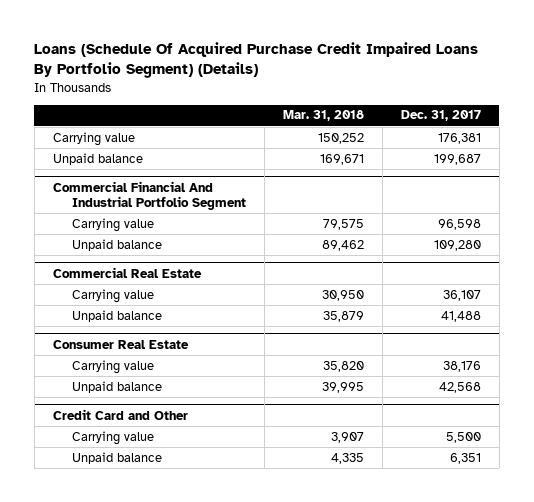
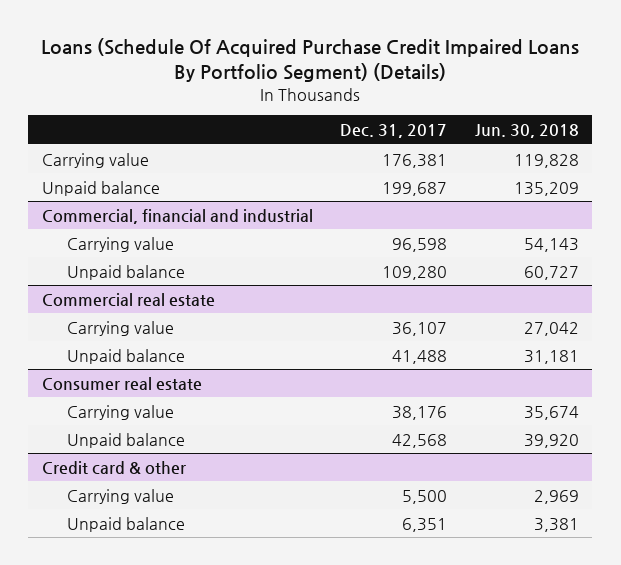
[282,110,364,122] Mar. 31, 2018 -> none
none -> [474,124,579,139] Jun. 30, 2018
[52,180,246,210] Commercial Financial And Industrial Portfolio Segment -> [42,208,314,224] Commercial, financial and industrial
[52,266,202,278] Commercial Real Estate -> [42,292,216,307] Commercial real estate
[52,339,189,349] Consumer Real Estate -> [42,376,203,390] Consumer real estate
[52,408,188,420] Credit Card and Other -> [42,460,187,475] Credit card & other

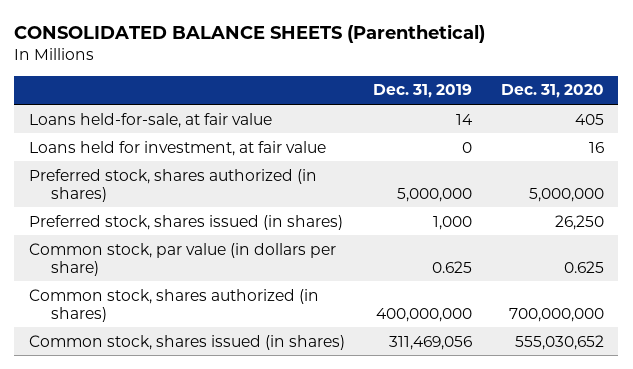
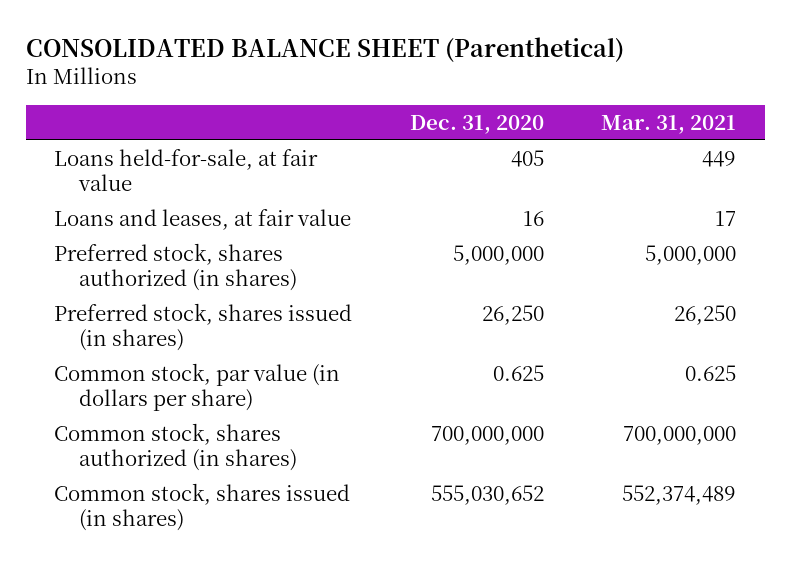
[14,23,486,43] CONSOLIDATED BALANCE SHEETS (Parenthetical) -> [25,37,624,63] CONSOLIDATED BALANCE SHEET (Parenthetical)
[373,84,473,99] Dec. 31, 2019 -> none
none -> [601,114,737,134] Mar. 31, 2021
[28,140,326,156] Loans held for investment, at fair value -> [54,209,352,231] Loans and leases, at fair value

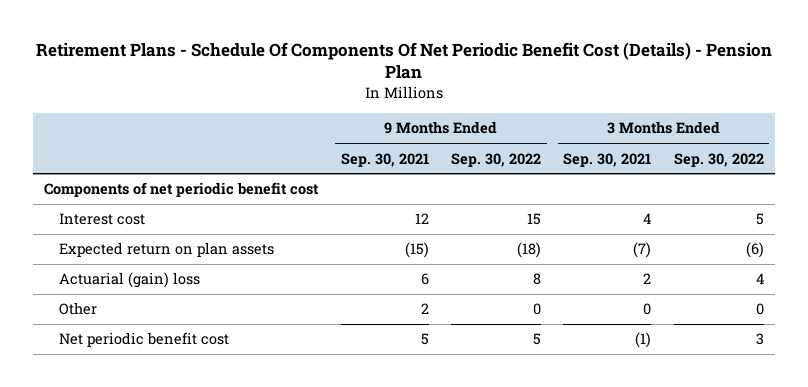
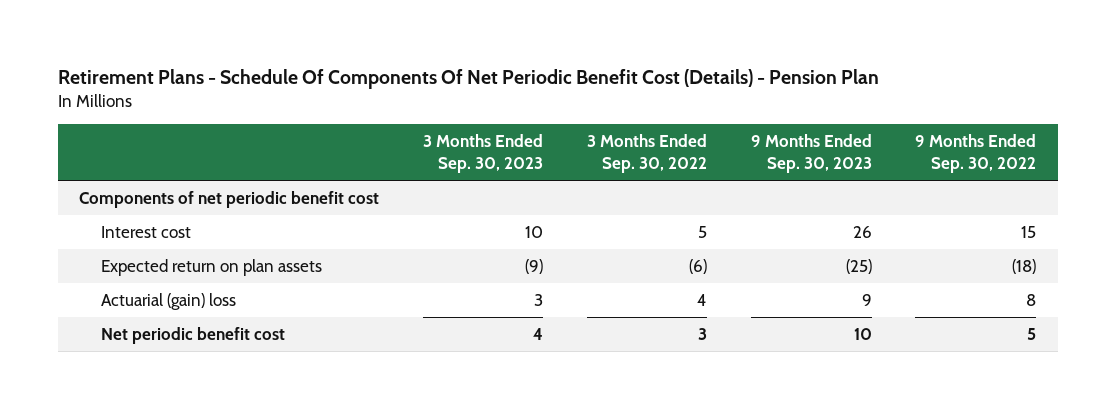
[340,152,429,167] Sep. 30, 2021 -> none
[563,152,652,167] Sep. 30, 2021 -> none
none -> [423,134,544,174] 3 Months Ended Sep. 30, 2023
none -> [750,134,872,174] 9 Months Ended Sep. 30, 2023
[58,302,97,316] Other -> none

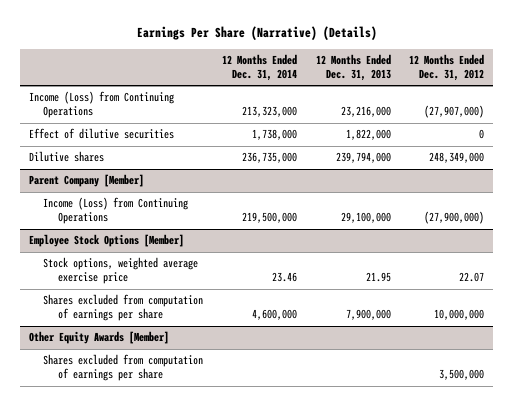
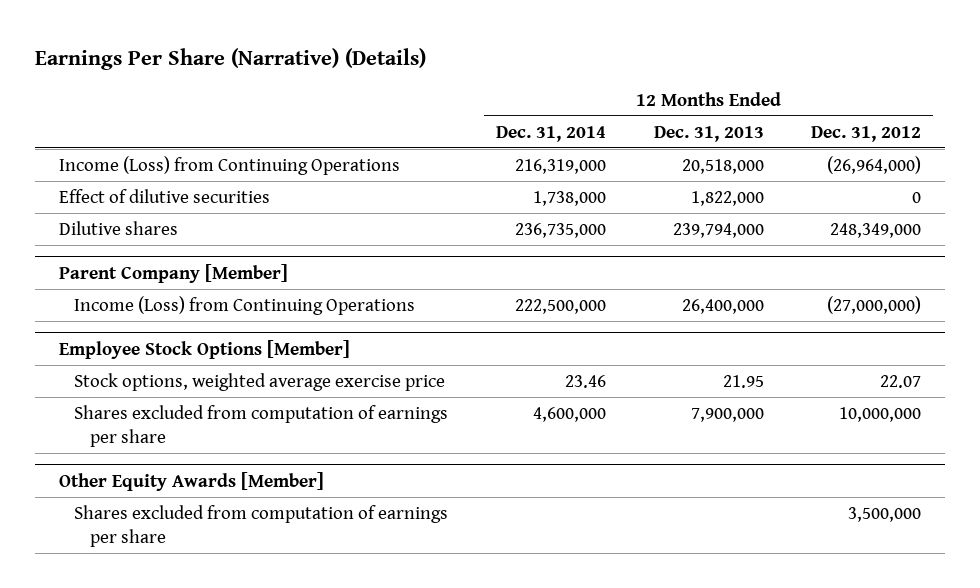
[241,106,297,118] 213,323,000 -> [514,158,606,174] 216,319,000
[340,106,391,118] 23,216,000 -> [681,158,764,174] 20,518,000
[424,105,485,119] (27,907,000) -> [827,155,922,174] (26,964,000)
[241,212,297,224] 219,500,000 -> [514,298,606,314] 222,500,000
[340,212,391,224] 29,100,000 -> [681,298,764,314] 26,400,000
[424,211,485,225] (27,900,000) -> [827,295,922,314] (27,000,000)

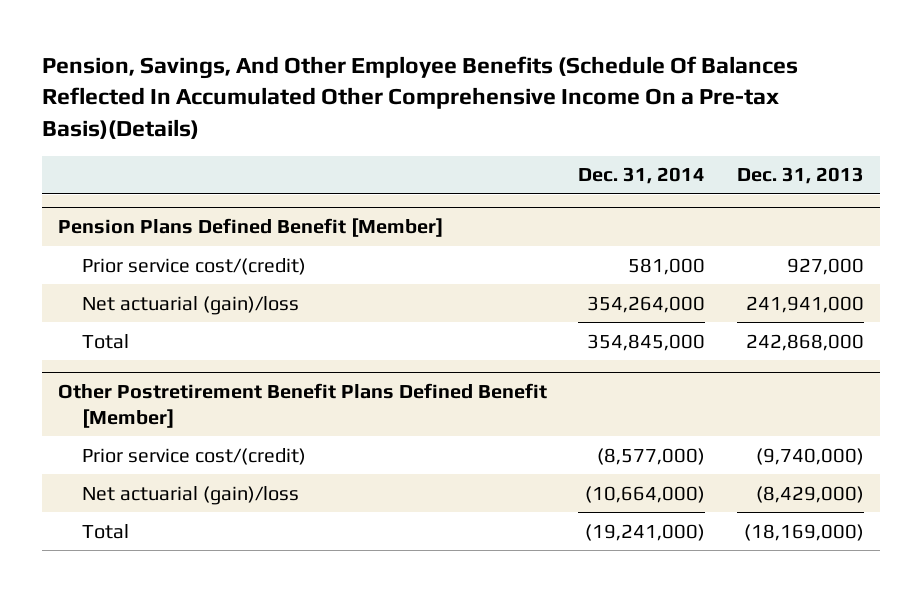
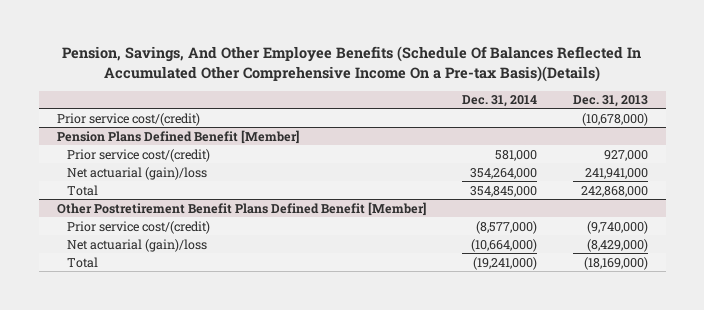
none -> [56,112,200,126] Prior service cost/(credit)

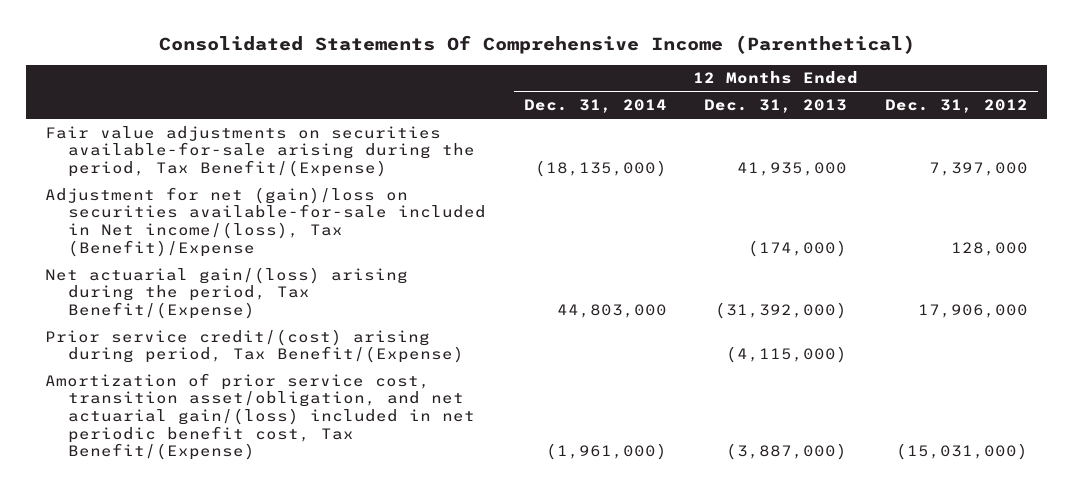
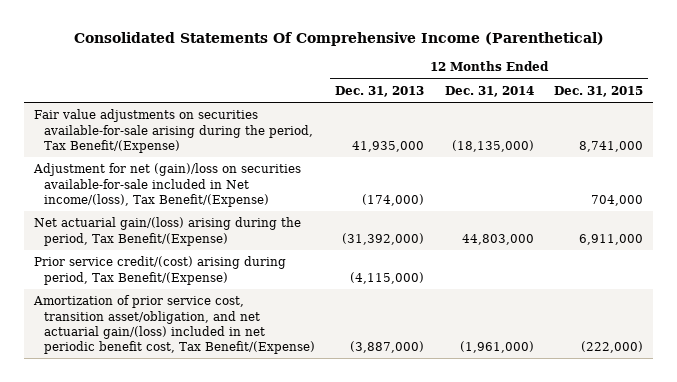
[885,99,1029,114] Dec. 31, 2012 -> none
none -> [554,85,644,97] Dec. 31, 2015
[44,186,486,257] Adjustment for net (gain)/loss on securities available-for-sale included in Net income/(loss), Tax (Benefit)/Expense -> [33,163,302,207] Adjustment for net (gain)/loss on securities available-for-sale included in Net income/(loss), Tax Benefit/(Expense)

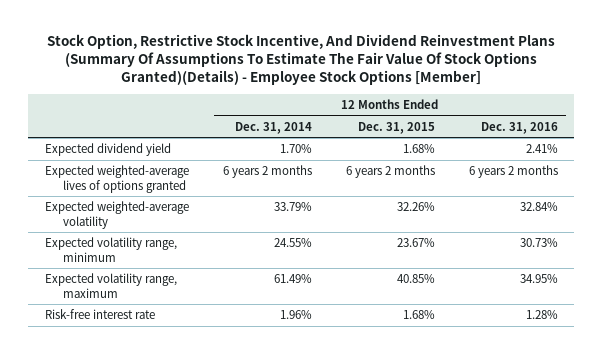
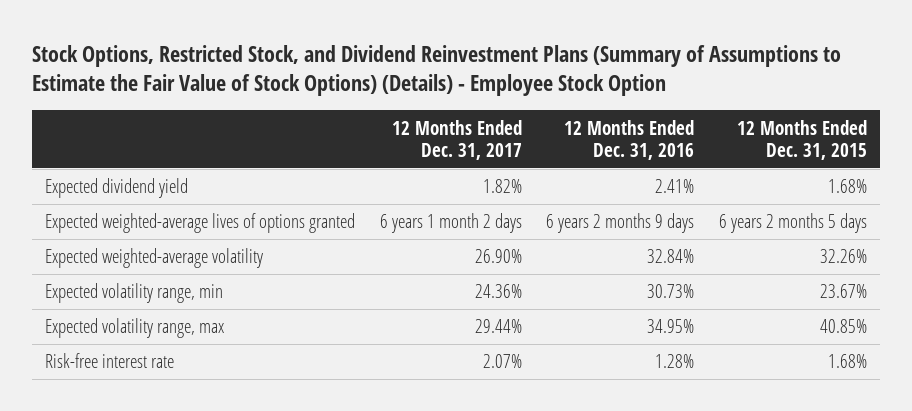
[47,34,556,86] Stock Option, Restrictive Stock Incentive, And Dividend Reinvestment Plans (Summary Of Assumptions To Estimate The Fair Value Of Stock Options Granted)(Details) - Employee Stock Options [Member] -> [32,44,842,97] Stock Options, Restricted Stock, and Dividend Reinvestment Plans (Summary of Assumptions to Estimate the Fair Value of Stock Options) (Details) - Employee Stock Option
[234,121,312,134] Dec. 31, 2014 -> none
none -> [391,119,522,161] 12 Months Ended Dec. 31, 2017
[345,165,435,179] 6 years 2 months -> [719,213,868,234] 6 years 2 months 5 days
[468,165,558,179] 6 years 2 months -> [546,213,695,234] 6 years 2 months 9 days
[44,237,177,262] Expected volatility range, minimum -> [44,283,223,304] Expected volatility range, min
[44,273,177,298] Expected volatility range, maximum -> [44,318,224,339] Expected volatility range, max

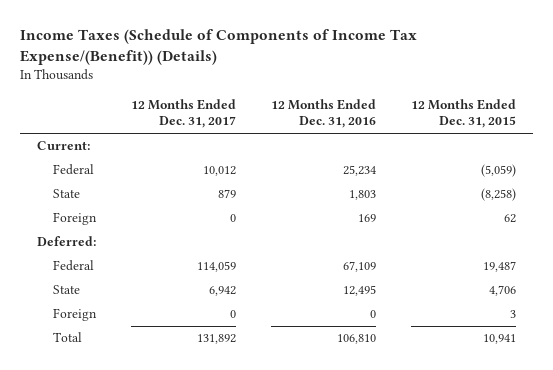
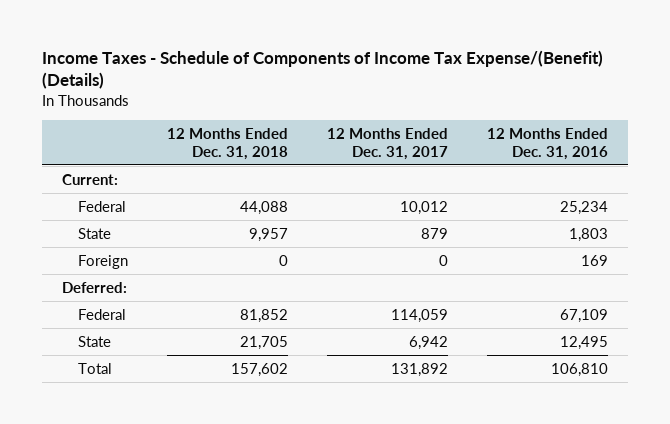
[19,29,417,66] Income Taxes (Schedule of Components of Income Tax Expense/(Benefit)) (Details) -> [42,50,604,90] Income Taxes - Schedule of Components of Income Tax Expense/(Benefit) (Details)
[410,99,516,129] 12 Months Ended Dec. 31, 2015 -> none
none -> [167,127,289,160] 12 Months Ended Dec. 31, 2018
[52,308,97,322] Foreign -> none

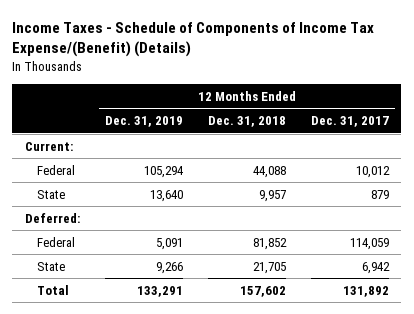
[487,127,609,160] 12 Months Ended Dec. 31, 2016 -> none
none -> [104,116,183,128] Dec. 31, 2019
[78,254,129,269] Foreign -> none

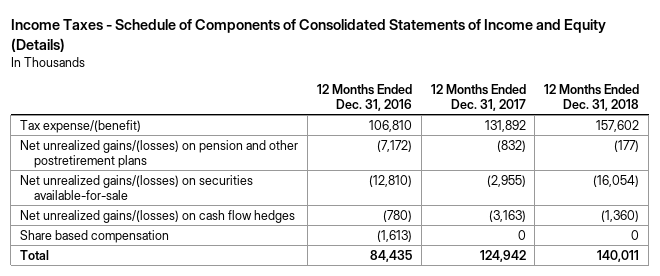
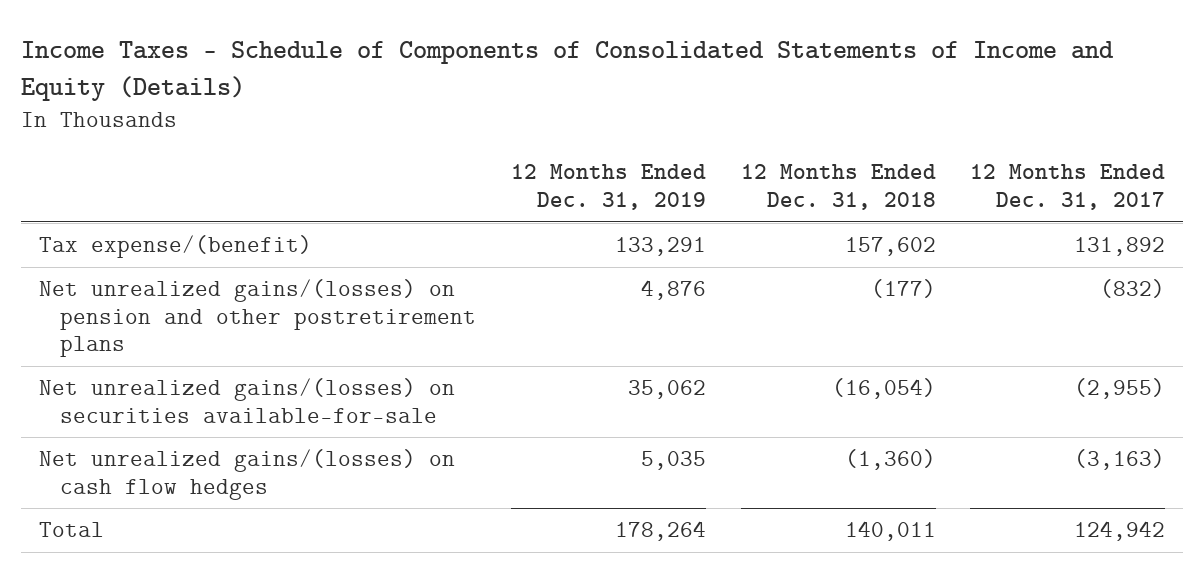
[316,84,412,111] 12 Months Ended Dec. 31, 2016 -> none
none -> [510,164,706,210] 12 Months Ended Dec. 31, 2019
[20,229,170,243] Share based compensation -> none

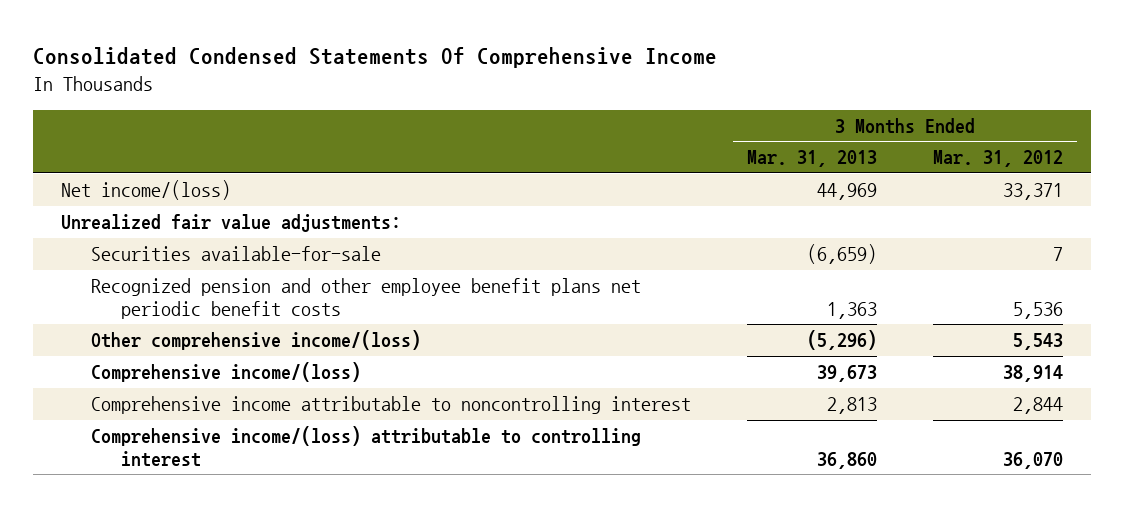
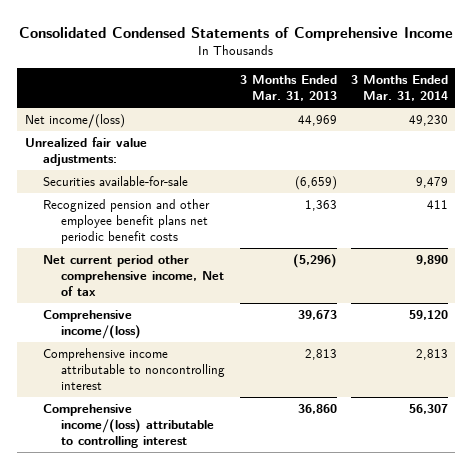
[32,47,717,69] Consolidated Condensed Statements Of Comprehensive Income -> [19,26,454,41] Consolidated Condensed Statements of Comprehensive Income
[932,150,1063,168] Mar. 31, 2012 -> none
none -> [351,75,449,102] 3 Months Ended Mar. 31, 2014
[90,330,421,351] Other comprehensive income/(loss) -> [42,255,225,296] Net current period other comprehensive income, Net of tax

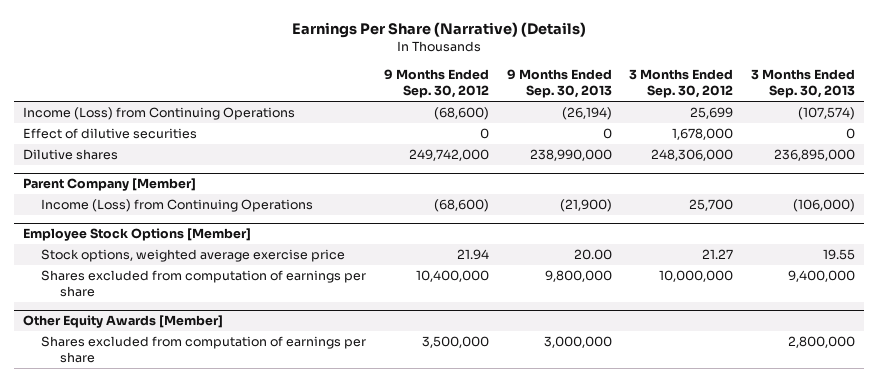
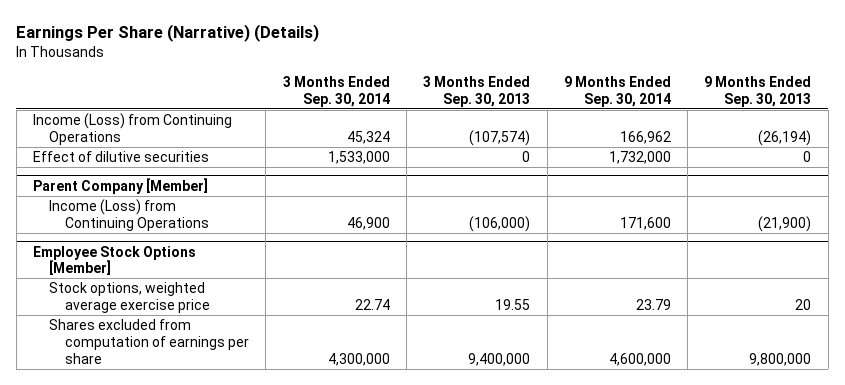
[384,69,490,99] 9 Months Ended Sep. 30, 2012 -> none
[629,69,734,99] 3 Months Ended Sep. 30, 2012 -> none
none -> [282,75,390,107] 3 Months Ended Sep. 30, 2014
none -> [563,75,671,107] 9 Months Ended Sep. 30, 2014
[22,149,118,161] Dilutive shares -> none
[573,249,612,261] 20.00 -> [795,298,812,310] 20
[22,315,223,329] Other Equity Awards [Member] -> none
[41,336,367,364] Shares excluded from computation of earnings per share -> none

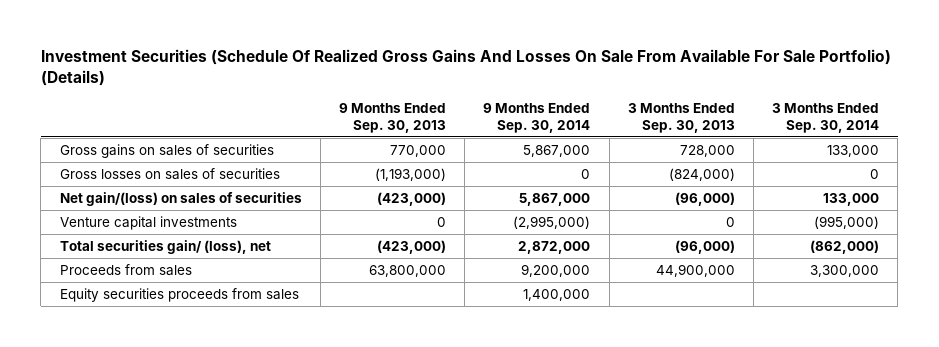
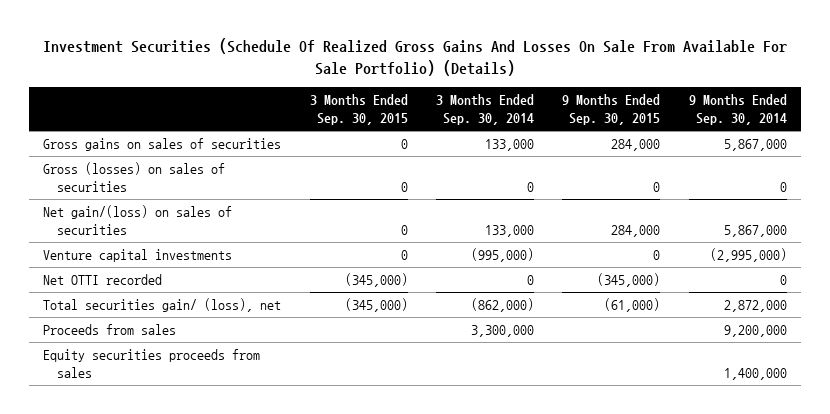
[339,103,447,133] 9 Months Ended Sep. 30, 2013 -> none
[627,103,735,133] 3 Months Ended Sep. 30, 2013 -> none
none -> [309,93,408,125] 3 Months Ended Sep. 30, 2015
none -> [562,93,661,125] 9 Months Ended Sep. 30, 2015
[59,168,280,181] Gross losses on sales of securities -> [43,162,226,193] Gross (losses) on sales of securities
none -> [43,274,163,286] Net OTTI recorded

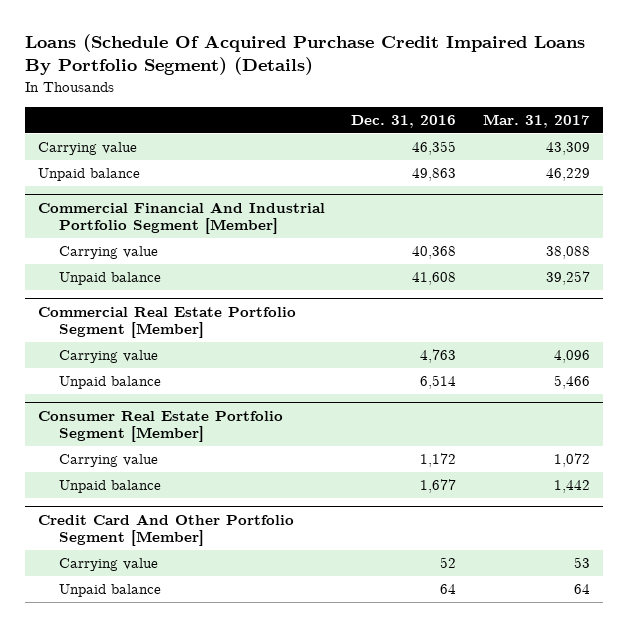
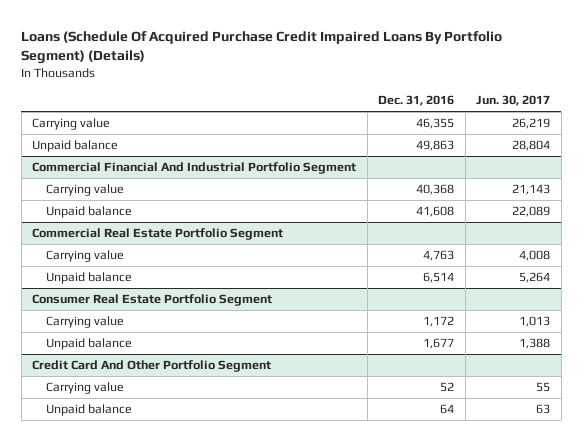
[482,113,590,128] Mar. 31, 2017 -> none
none -> [476,95,551,107] Jun. 30, 2017
[37,201,325,235] Commercial Financial And Industrial Portfolio Segment [Member] -> [32,162,357,175] Commercial Financial And Industrial Portfolio Segment
[37,306,296,339] Commercial Real Estate Portfolio Segment [Member] -> [32,228,284,241] Commercial Real Estate Portfolio Segment
[37,410,283,443] Consumer Real Estate Portfolio Segment [Member] -> [32,294,273,307] Consumer Real Estate Portfolio Segment
[37,513,294,547] Credit Card And Other Portfolio Segment [Member] -> [32,360,272,373] Credit Card And Other Portfolio Segment

